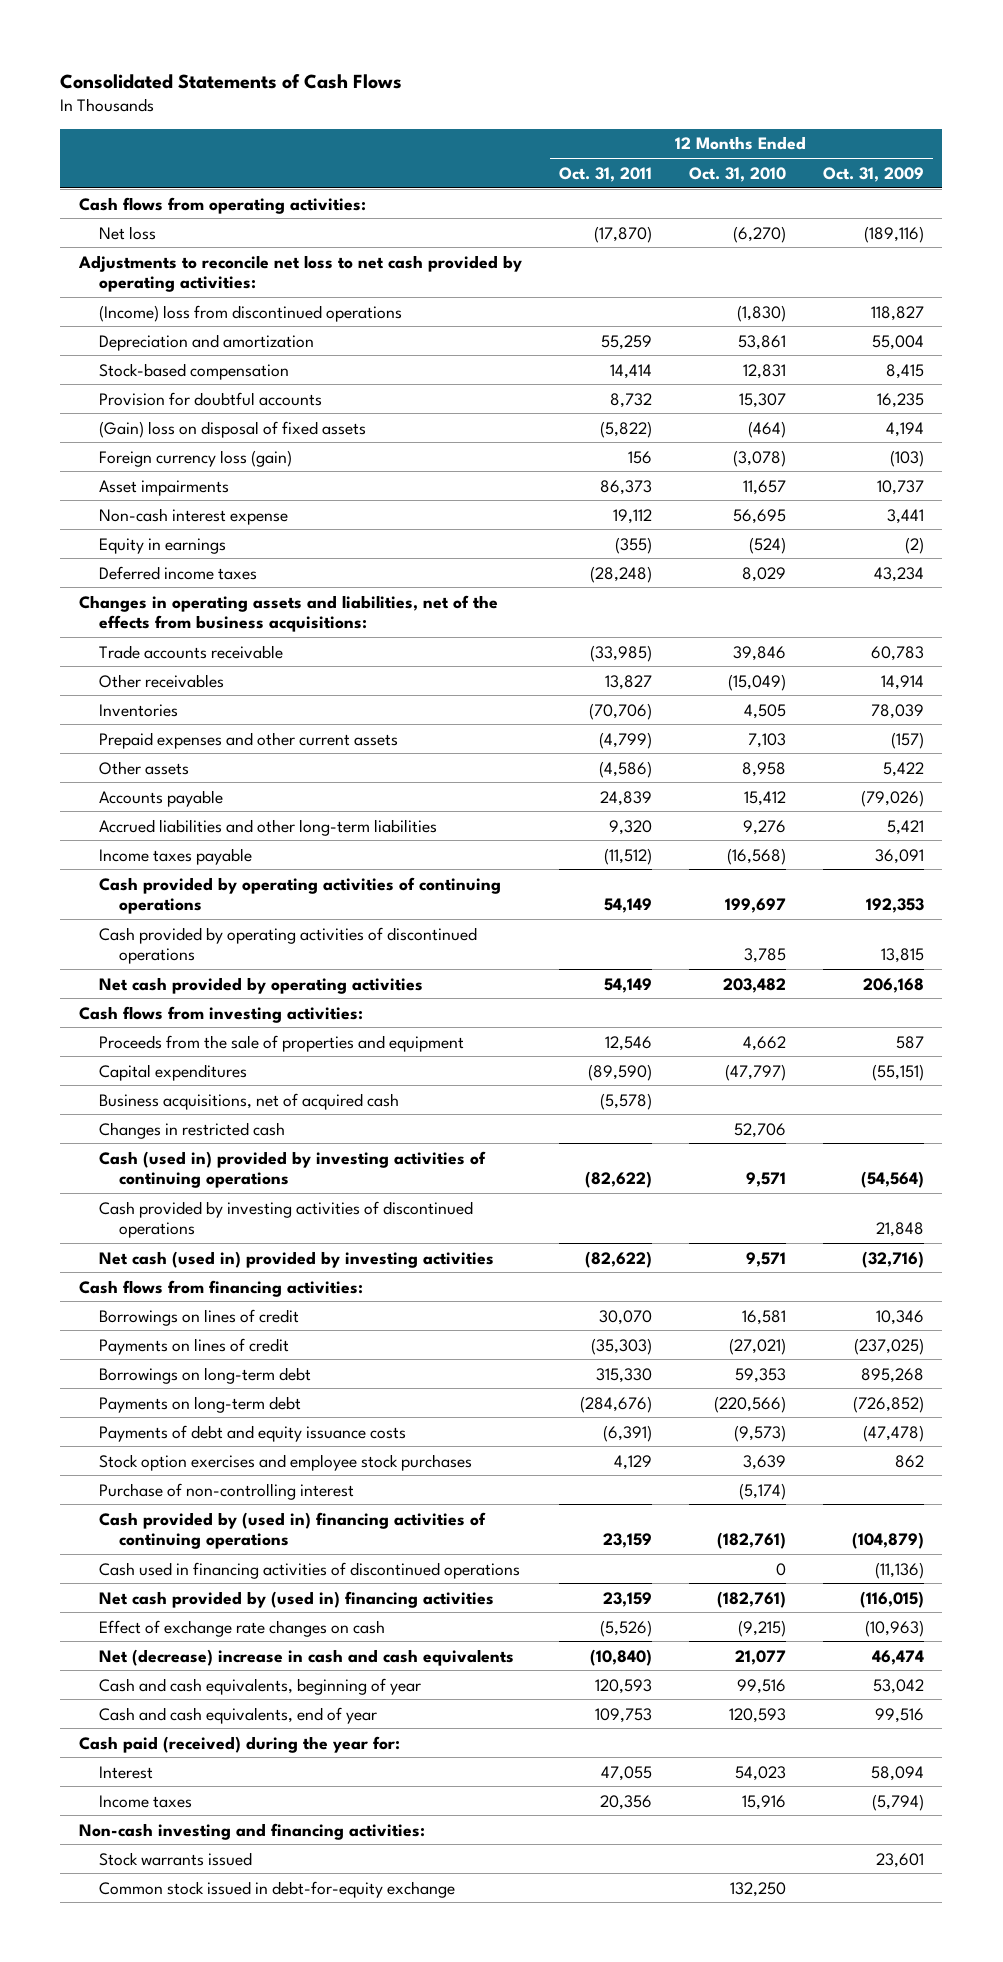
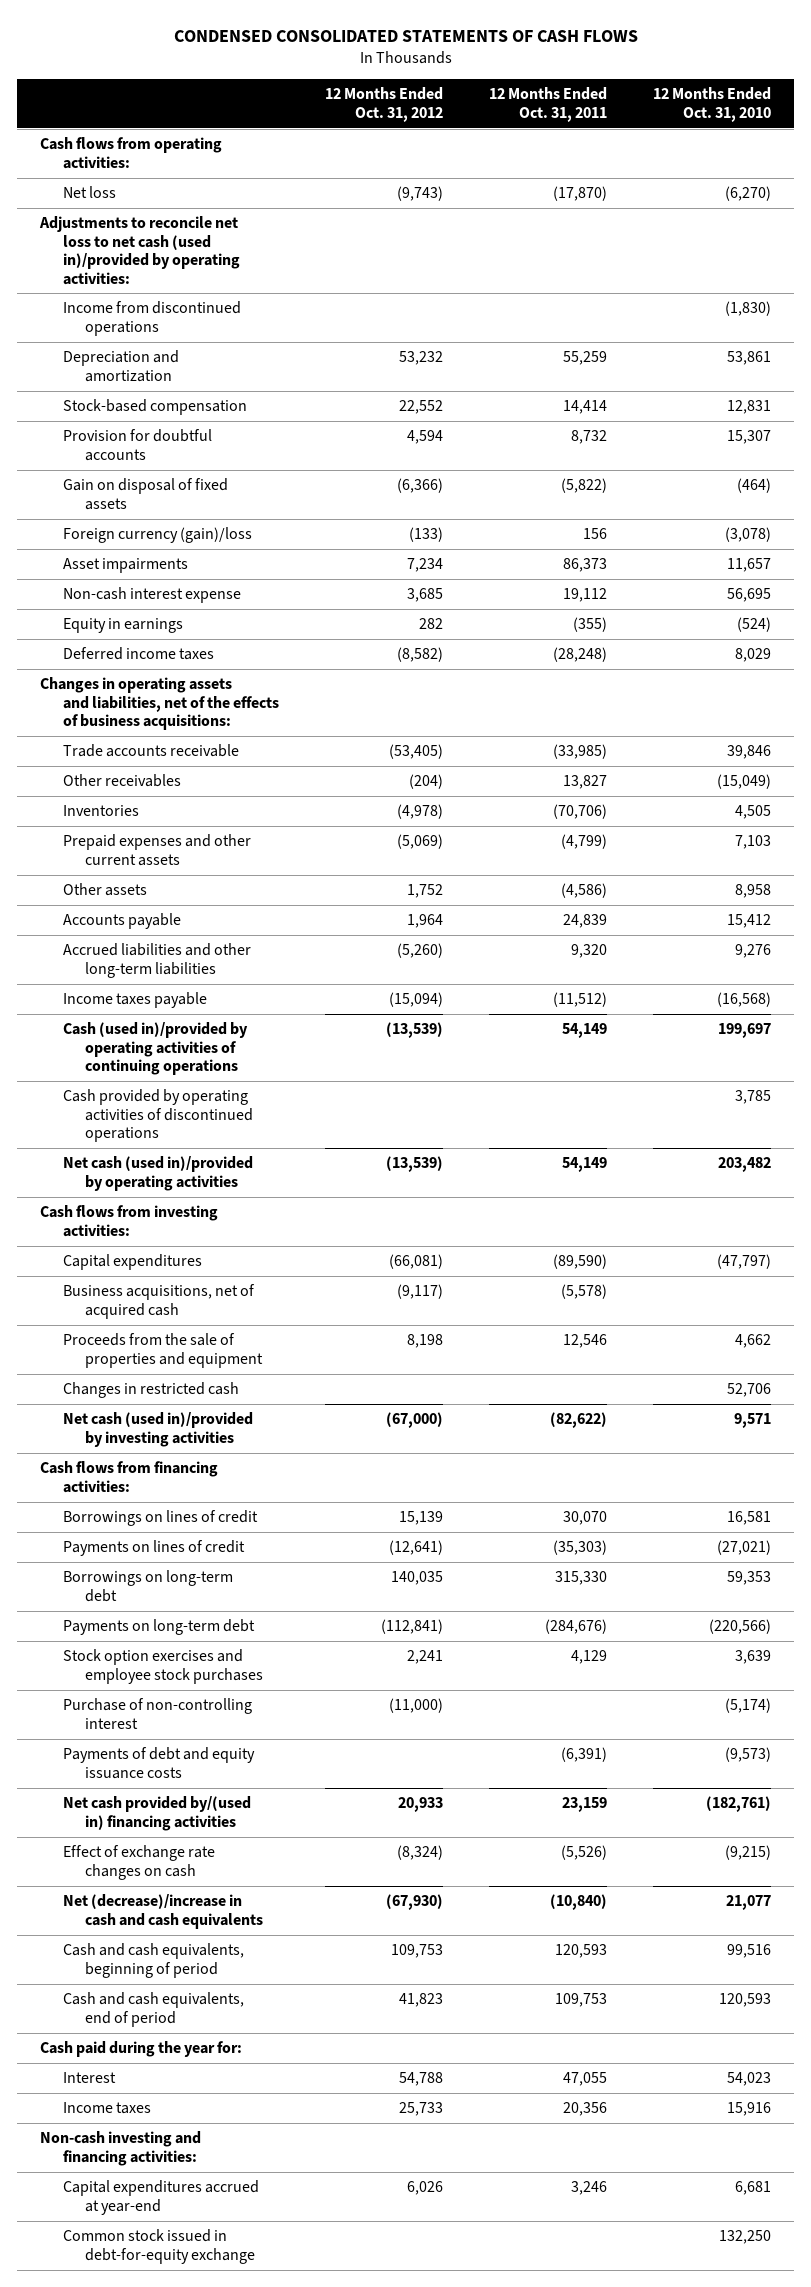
[60,73,403,89] Consolidated Statements of Cash Flows -> [173,29,638,42] CONDENSED CONSOLIDATED STATEMENTS OF CASH FLOWS
[822,166,924,182] Oct. 31, 2009 -> none
none -> [324,87,443,122] 12 Months Ended Oct. 31, 2012
[77,254,522,293] Adjustments to reconcile net loss to net cash provided by operating activities: -> [39,216,240,285] Adjustments to reconcile net loss to net cash (used in)/provided by operating activities:
[99,304,403,322] (Income) loss from discontinued operations -> [62,301,241,336] Income from discontinued operations
[99,420,367,438] (Gain) loss on disposal of fixed assets -> [62,478,228,510] Gain on disposal of fixed assets
[99,449,293,467] Foreign currency loss (gain) -> [62,527,252,544] Foreign currency (gain)/loss
[78,594,498,633] Changes in operating assets and liabilities, net of the effects from business acquisitions: -> [40,677,279,731] Changes in operating assets and liabilities, net of the effects of business acquisitions:
[99,876,502,915] Cash provided by operating activities of continuing operations -> [62,1022,248,1076] Cash (used in)/provided by operating activities of continuing operations
[99,976,424,994] Net cash provided by operating activities -> [62,1156,253,1191] Net cash (used in)/provided by operating activities
[99,1034,465,1052] Proceeds from the sale of properties and equipment -> [62,1333,264,1368] Proceeds from the sale of properties and equipment
[99,1150,487,1189] Cash (used in) provided by investing activities of continuing operations -> none
[99,1200,474,1239] Cash provided by investing activities of discontinued operations -> none
[99,1250,495,1268] Net cash (used in) provided by investing activities -> [62,1412,253,1447] Net cash (used in)/provided by investing activities
[99,1511,487,1550] Cash provided by (used in) financing activities of continuing operations -> none
[99,1561,521,1579] Cash used in financing activities of discontinued operations -> none
[99,1424,407,1442] Payments of debt and equity issuance costs -> [62,1747,255,1779] Payments of debt and equity issuance costs
[99,1590,495,1608] Net cash provided by (used in) financing activities -> [62,1796,251,1831] Net cash provided by/(used in) financing activities
[99,1648,515,1666] Net (decrease) increase in cash and cash equivalents -> [62,1894,264,1929] Net (decrease)/increase in cash and cash equivalents
[99,1677,422,1695] Cash and cash equivalents, beginning of year -> [62,1943,244,1978] Cash and cash equivalents, beginning of period
[99,1706,378,1724] Cash and cash equivalents, end of year -> [62,1992,244,2027] Cash and cash equivalents, end of period
[78,1735,400,1753] Cash paid (received) during the year for: -> [40,2041,243,2058] Cash paid during the year for:
[99,1851,253,1866] Stock warrants issued -> none
none -> [62,2180,259,2215] Capital expenditures accrued at year-end

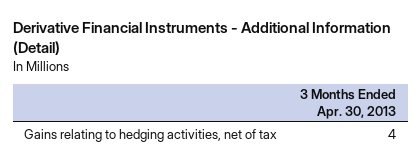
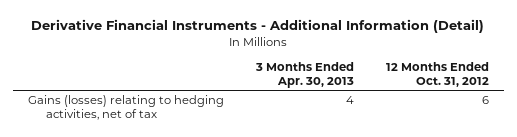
none -> [385,61,489,87] 12 Months Ended Oct. 31, 2012
[24,128,278,142] Gains relating to hedging activities, net of tax -> [28,95,225,121] Gains (losses) relating to hedging activities, net of tax

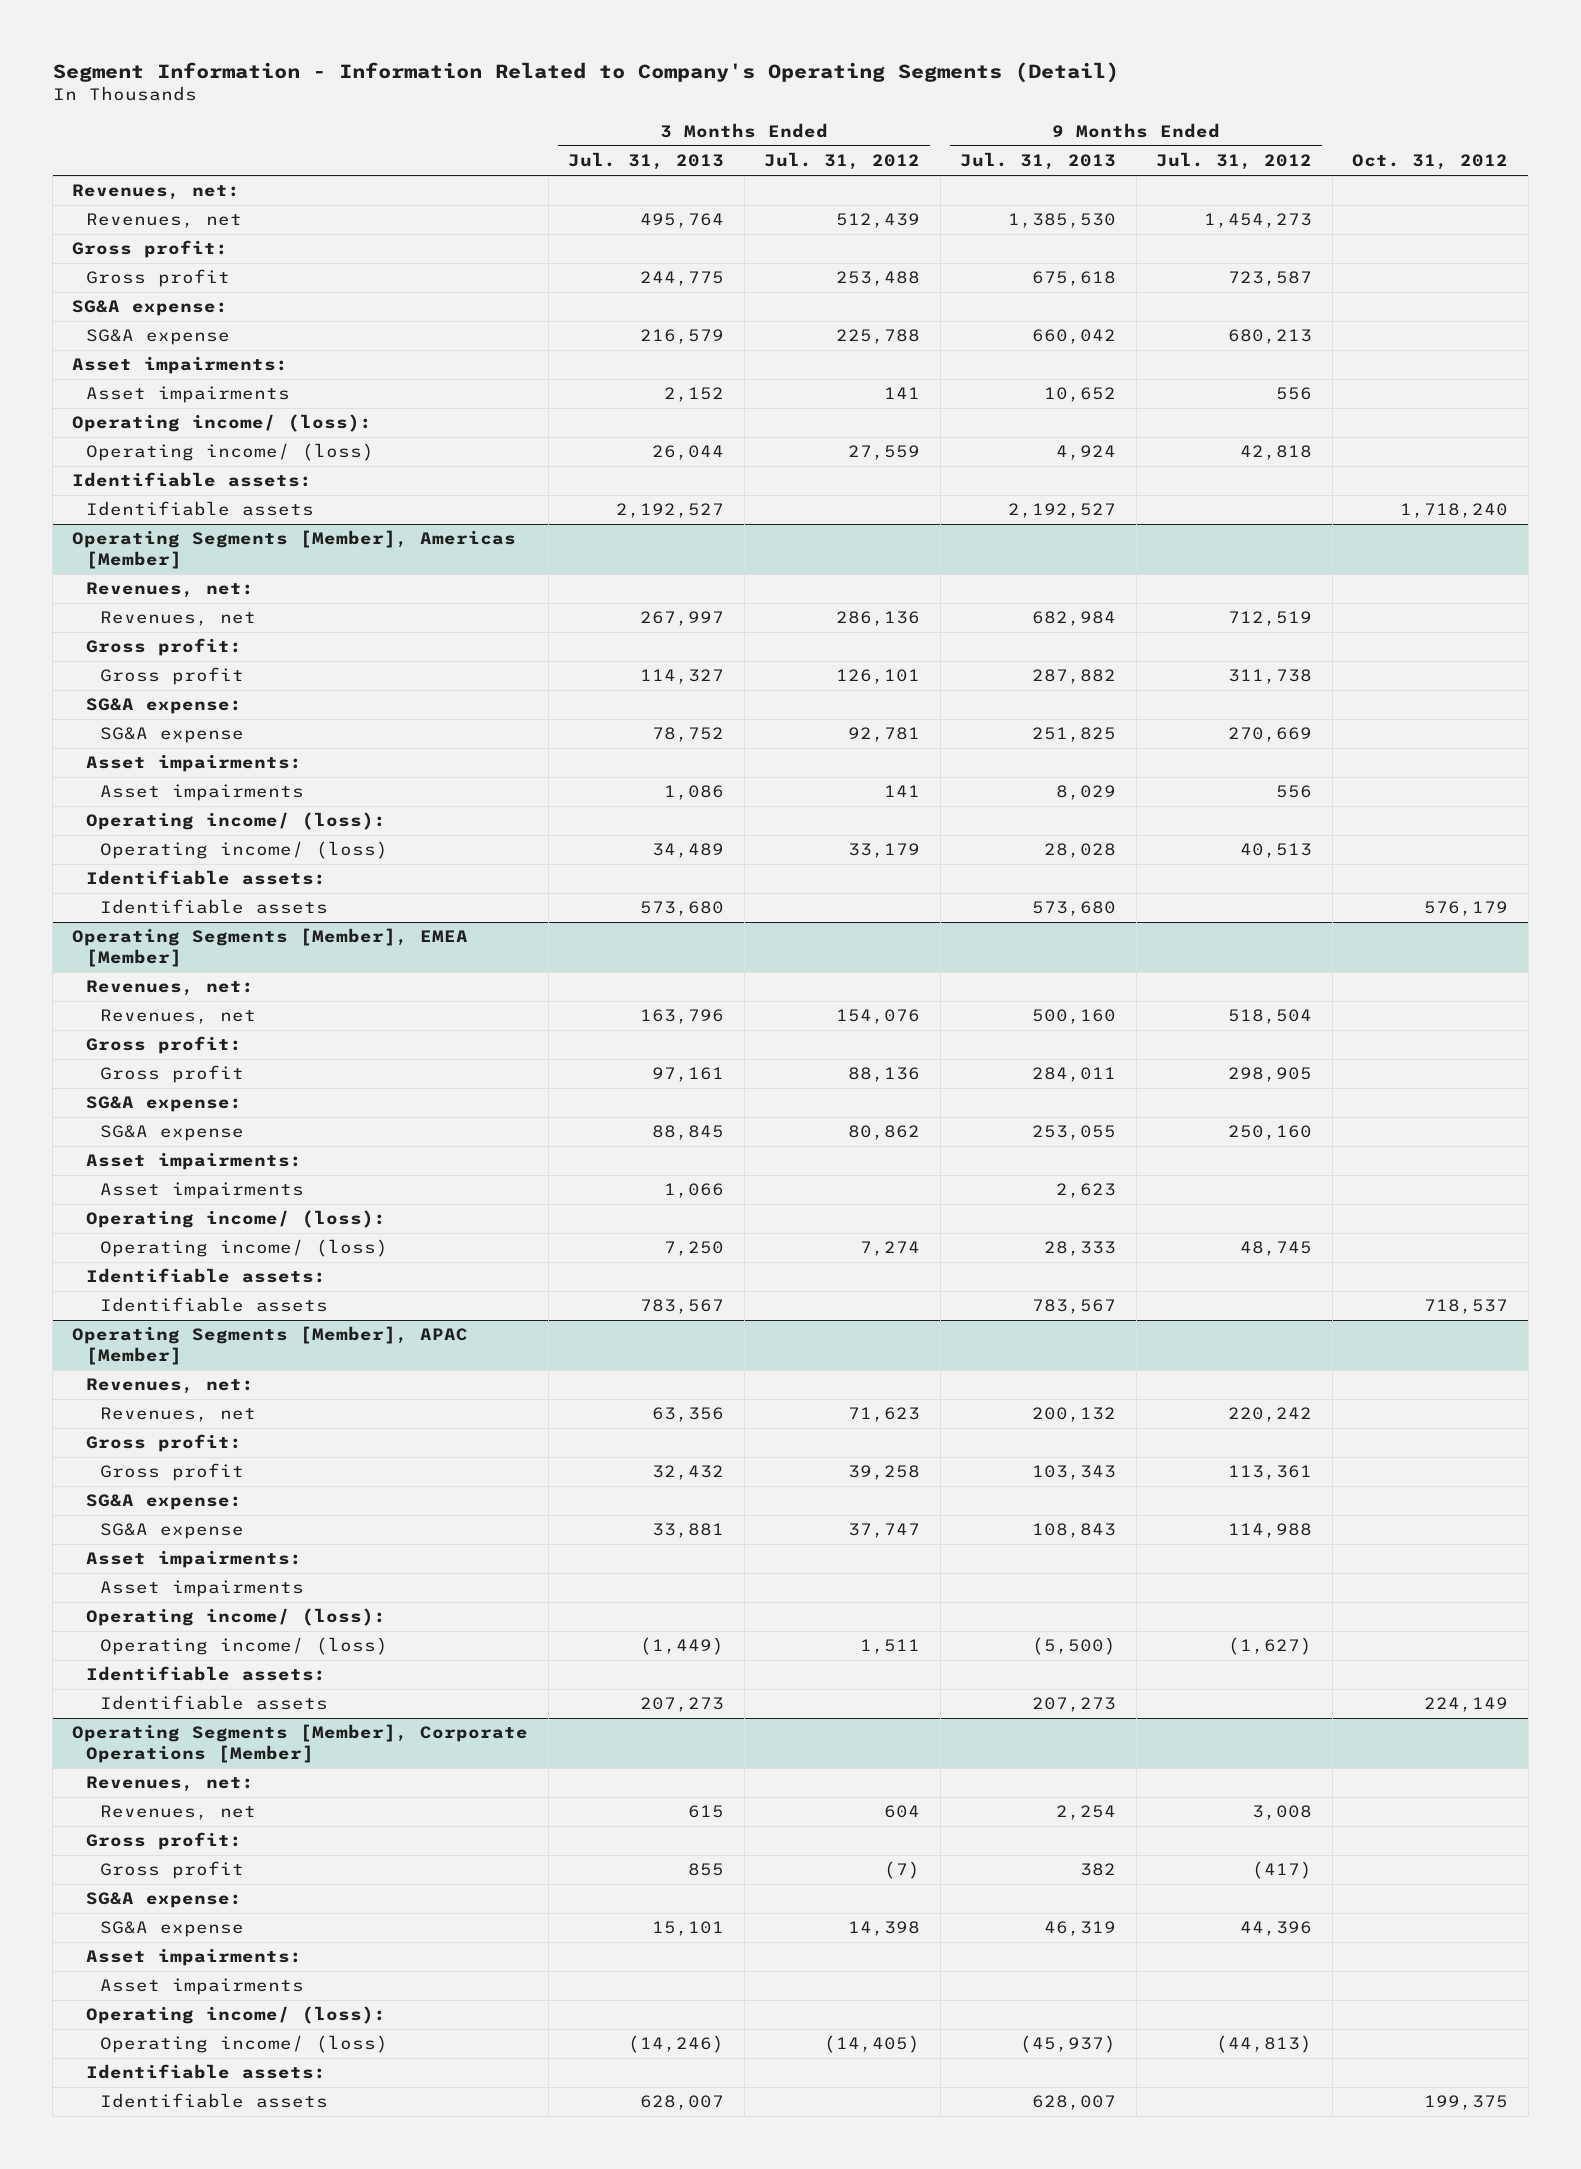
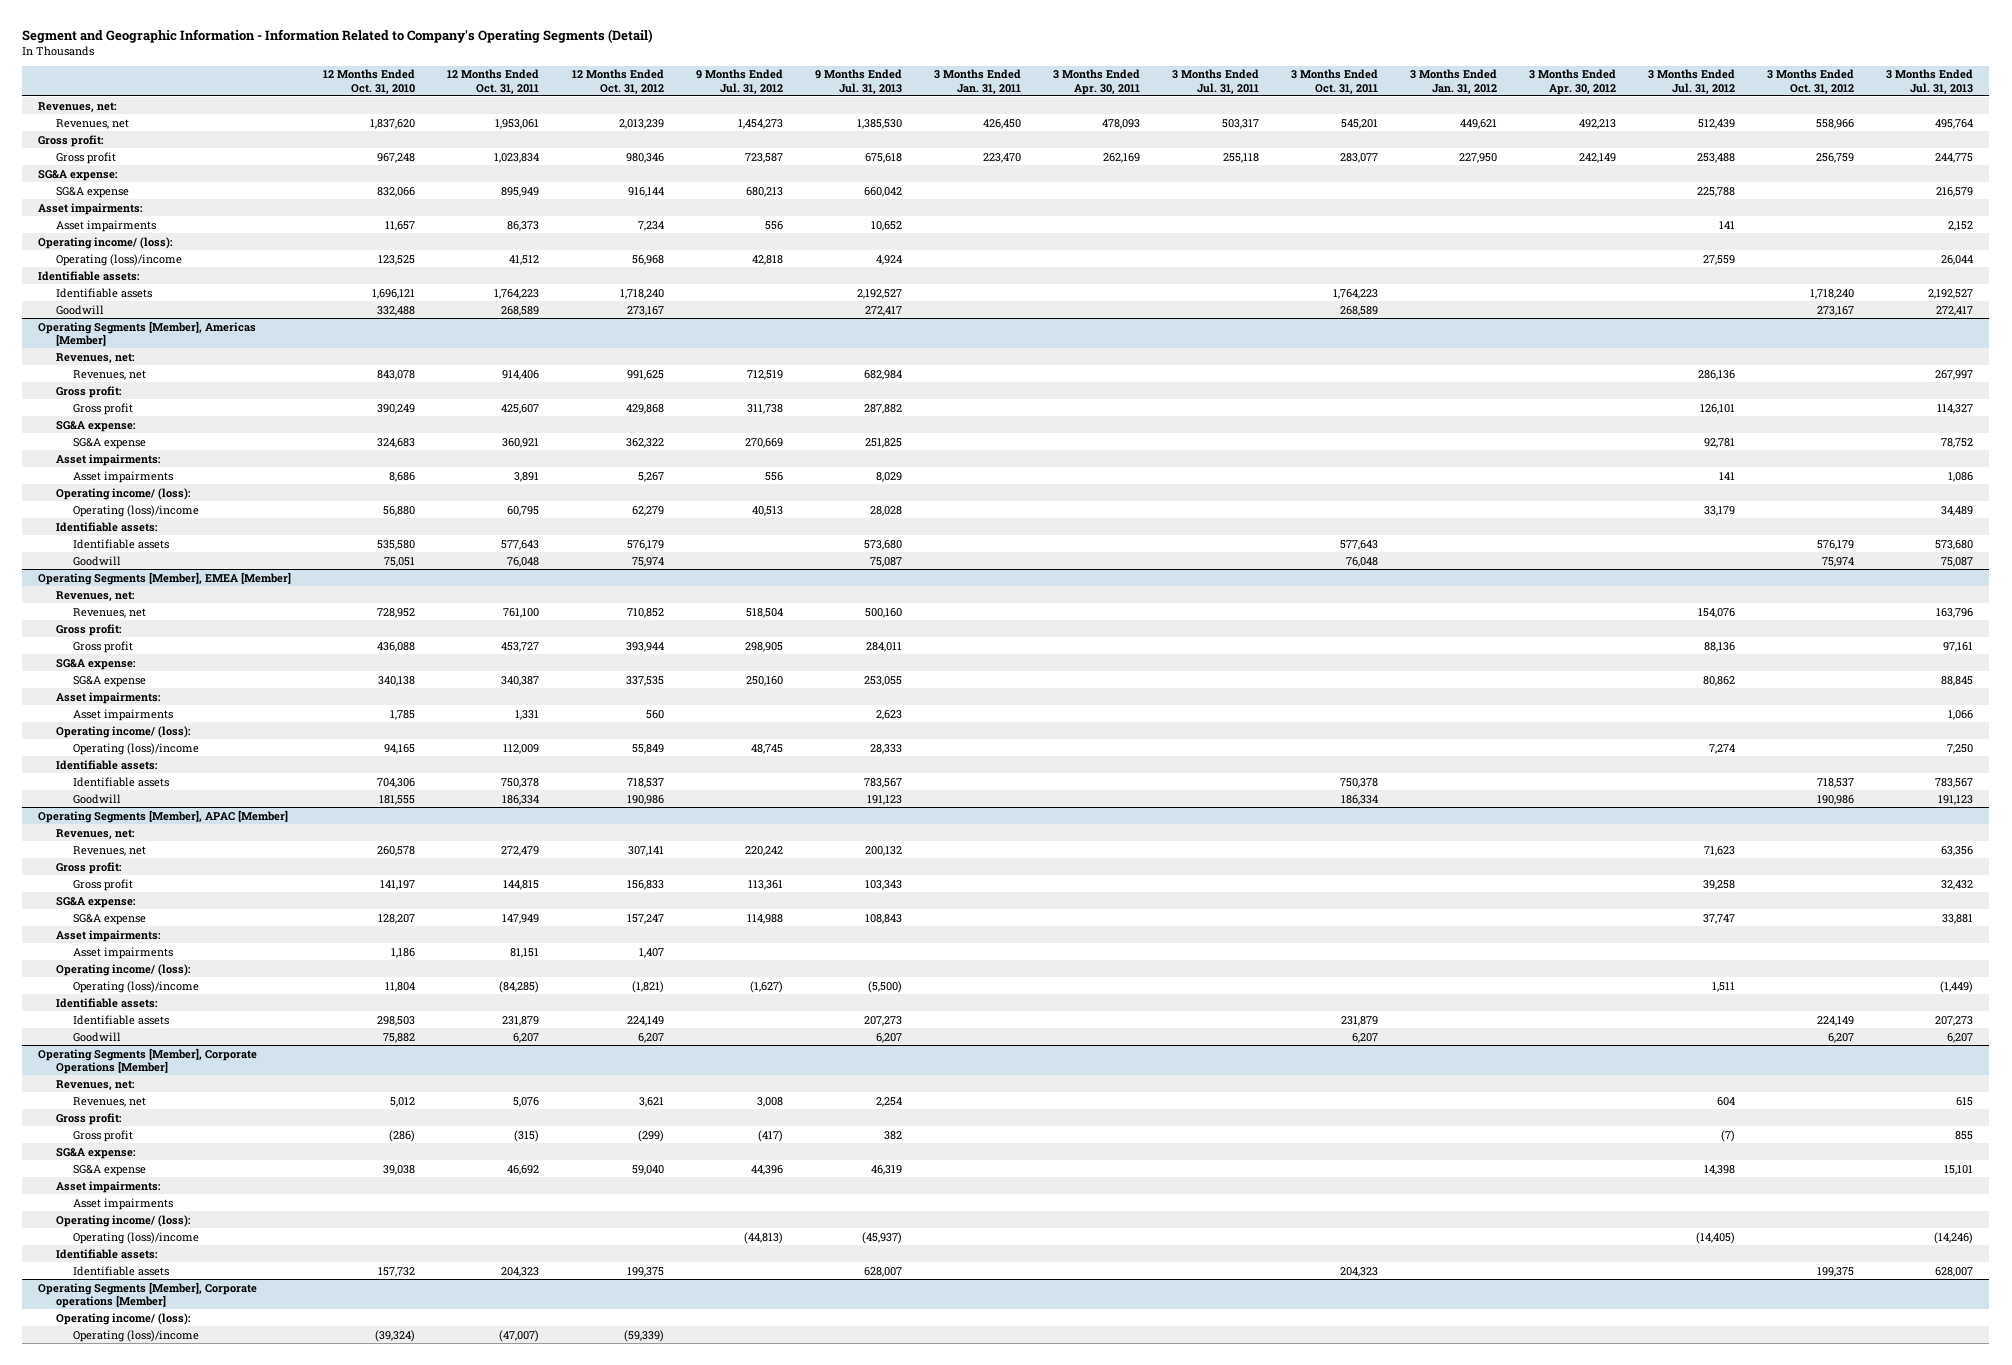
[52,61,1119,83] Segment Information - Information Related to Company's Operating Segments (Detail) -> [22,28,654,43] Segment and Geographic Information - Information Related to Company's Operating Segments (Detail)
[1352,154,1509,171] Oct. 31, 2012 -> none
none -> [323,69,416,94] 12 Months Ended Oct. 31, 2010
none -> [447,69,540,94] 12 Months Ended Oct. 31, 2011
none -> [571,69,664,94] 12 Months Ended Oct. 31, 2012
none -> [933,69,1021,94] 3 Months Ended Jan. 31, 2011
none -> [1052,69,1140,95] 3 Months Ended Apr. 30, 2011
none -> [1171,69,1259,94] 3 Months Ended Jul. 31, 2011
none -> [1290,69,1378,94] 3 Months Ended Oct. 31, 2011
none -> [1410,69,1498,94] 3 Months Ended Jan. 31, 2012
none -> [1529,69,1617,95] 3 Months Ended Apr. 30, 2012
none -> [1767,69,1855,94] 3 Months Ended Oct. 31, 2012
[86,443,375,462] Operating income/ (loss) -> [55,253,182,266] Operating (loss)/income
none -> [55,304,104,315] Goodwill
[99,841,388,860] Operating income/ (loss) -> [73,504,200,517] Operating (loss)/income
none -> [73,555,122,566] Goodwill
[99,1239,388,1258] Operating income/ (loss) -> [73,742,200,755] Operating (loss)/income
none -> [73,793,122,804] Goodwill
[99,1637,388,1656] Operating income/ (loss) -> [73,980,200,993] Operating (loss)/income
none -> [73,1031,122,1042] Goodwill
[99,2035,388,2054] Operating income/ (loss) -> [73,1231,200,1244] Operating (loss)/income
none -> [38,1281,258,1308] Operating Segments [Member], Corporate operations [Member]
none -> [55,1312,191,1325] Operating income/ (loss):
none -> [73,1329,200,1342] Operating (loss)/income

